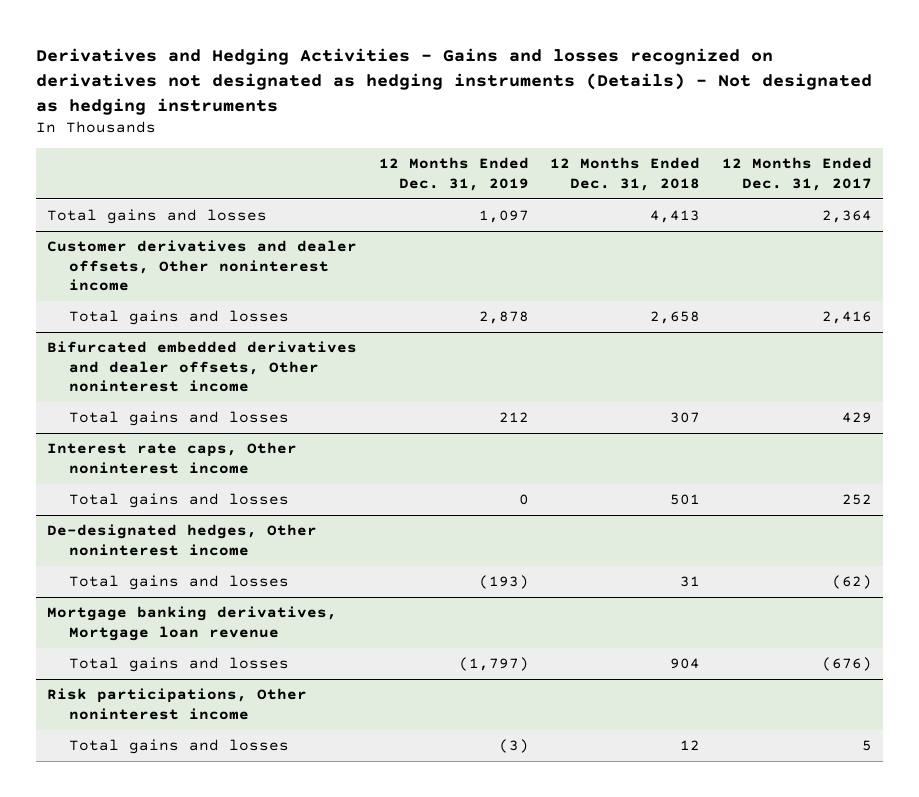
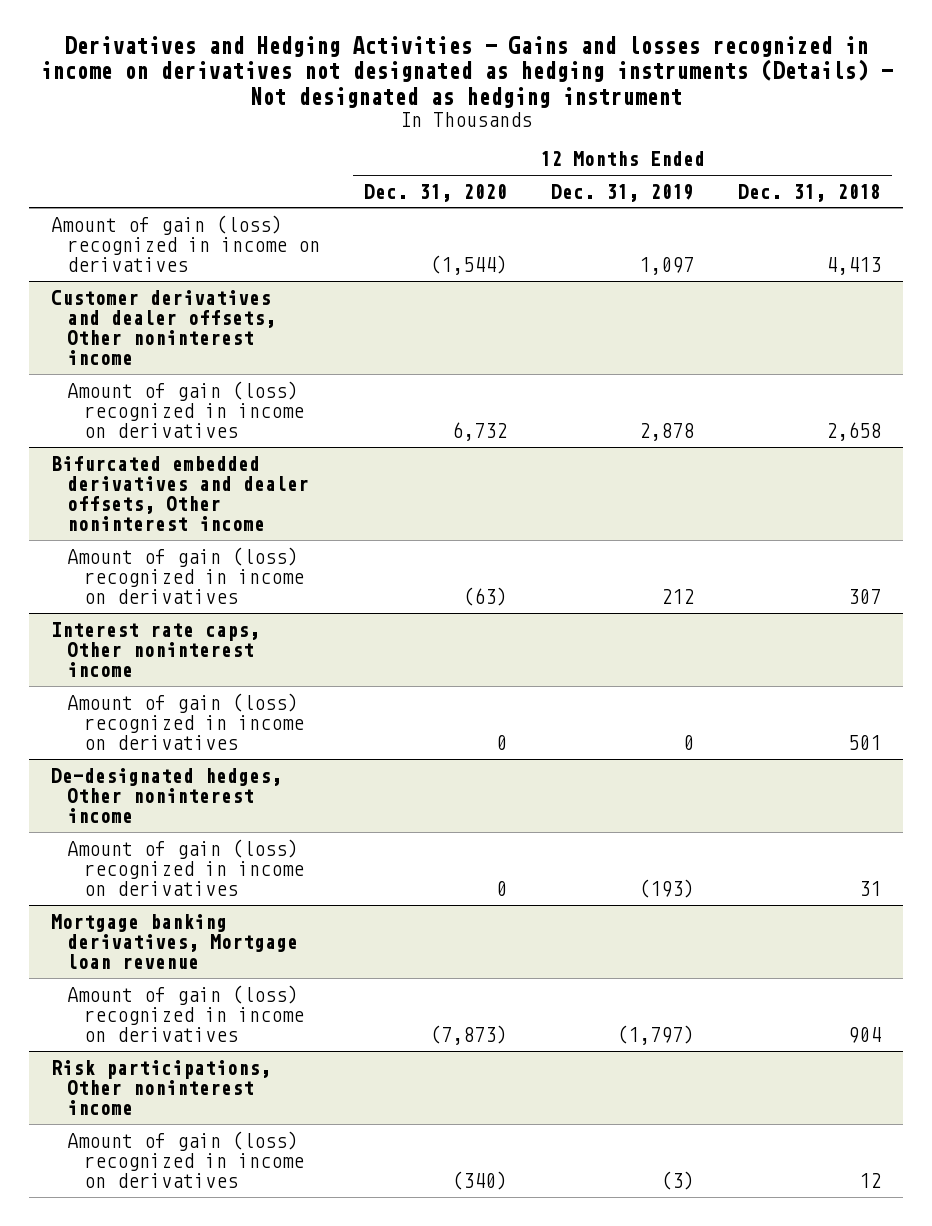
[36,48,873,115] Derivatives and Hedging Activities - Gains and losses recognized on derivatives not designated as hedging instruments (Details) - Not designated as hedging instruments -> [40,36,894,108] Derivatives and Hedging Activities - Gains and losses recognized in income on derivatives not designated as hedging instruments (Details) - Not designated as hedging instrument
[721,157,872,191] 12 Months Ended Dec. 31, 2017 -> none
none -> [364,183,508,202] Dec. 31, 2020
[47,209,268,225] Total gains and losses -> [50,214,321,272] Amount of gain (loss) recognized in income on derivatives
[69,310,290,326] Total gains and losses -> [67,380,304,438] Amount of gain (loss) recognized in income on derivatives
[69,411,290,427] Total gains and losses -> [67,546,304,604] Amount of gain (loss) recognized in income on derivatives
[69,493,290,509] Total gains and losses -> [67,692,304,750] Amount of gain (loss) recognized in income on derivatives
[69,575,290,591] Total gains and losses -> [67,838,304,896] Amount of gain (loss) recognized in income on derivatives
[69,657,290,673] Total gains and losses -> [67,984,304,1042] Amount of gain (loss) recognized in income on derivatives
[69,739,290,755] Total gains and losses -> [67,1130,304,1188] Amount of gain (loss) recognized in income on derivatives

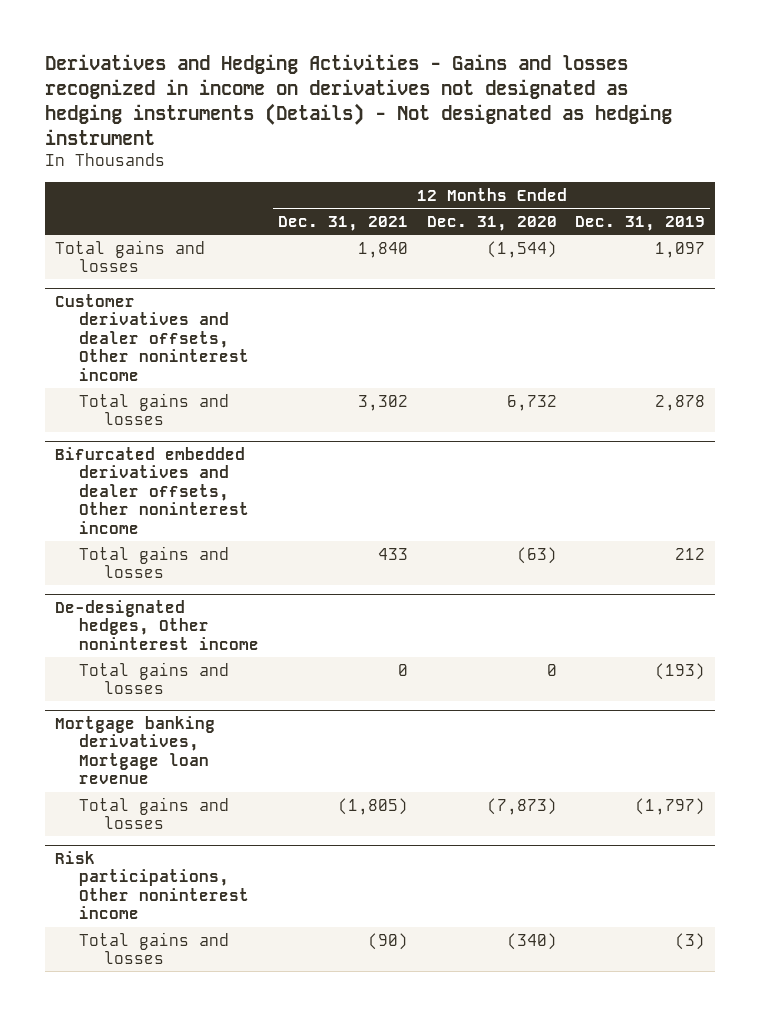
[738,183,882,202] Dec. 31, 2018 -> none
none -> [277,215,408,231] Dec. 31, 2021
[50,214,321,272] Amount of gain (loss) recognized in income on derivatives -> [54,239,205,273] Total gains and losses
[67,380,304,438] Amount of gain (loss) recognized in income on derivatives -> [79,392,230,426] Total gains and losses
[50,621,260,677] Interest rate caps, Other noninterest income -> none
[67,692,304,750] Amount of gain (loss) recognized in income on derivatives -> none
[67,546,304,604] Amount of gain (loss) recognized in income on derivatives -> [79,545,230,579] Total gains and losses
[67,838,304,896] Amount of gain (loss) recognized in income on derivatives -> [79,661,230,695] Total gains and losses
[67,984,304,1042] Amount of gain (loss) recognized in income on derivatives -> [79,796,230,830] Total gains and losses
[67,1130,304,1188] Amount of gain (loss) recognized in income on derivatives -> [79,931,230,965] Total gains and losses

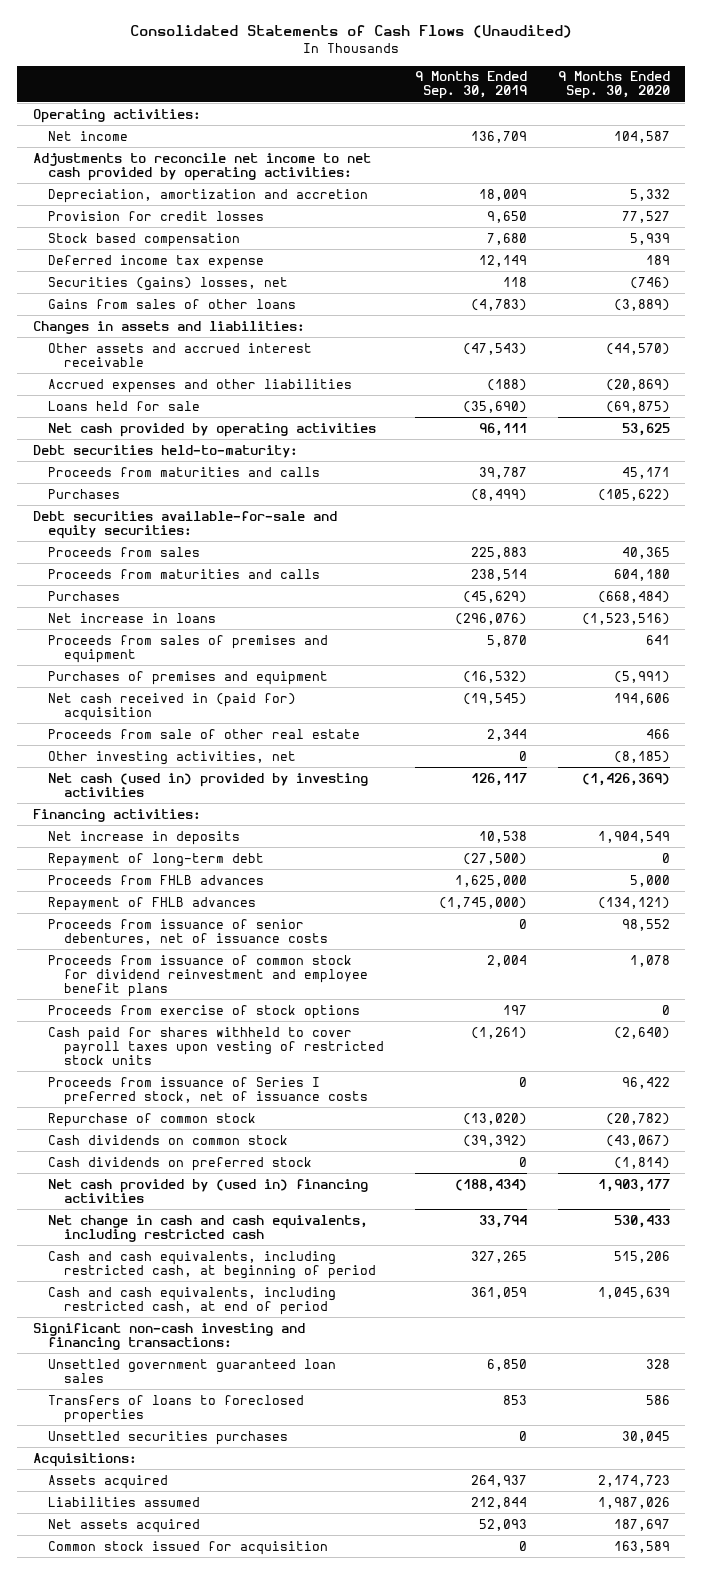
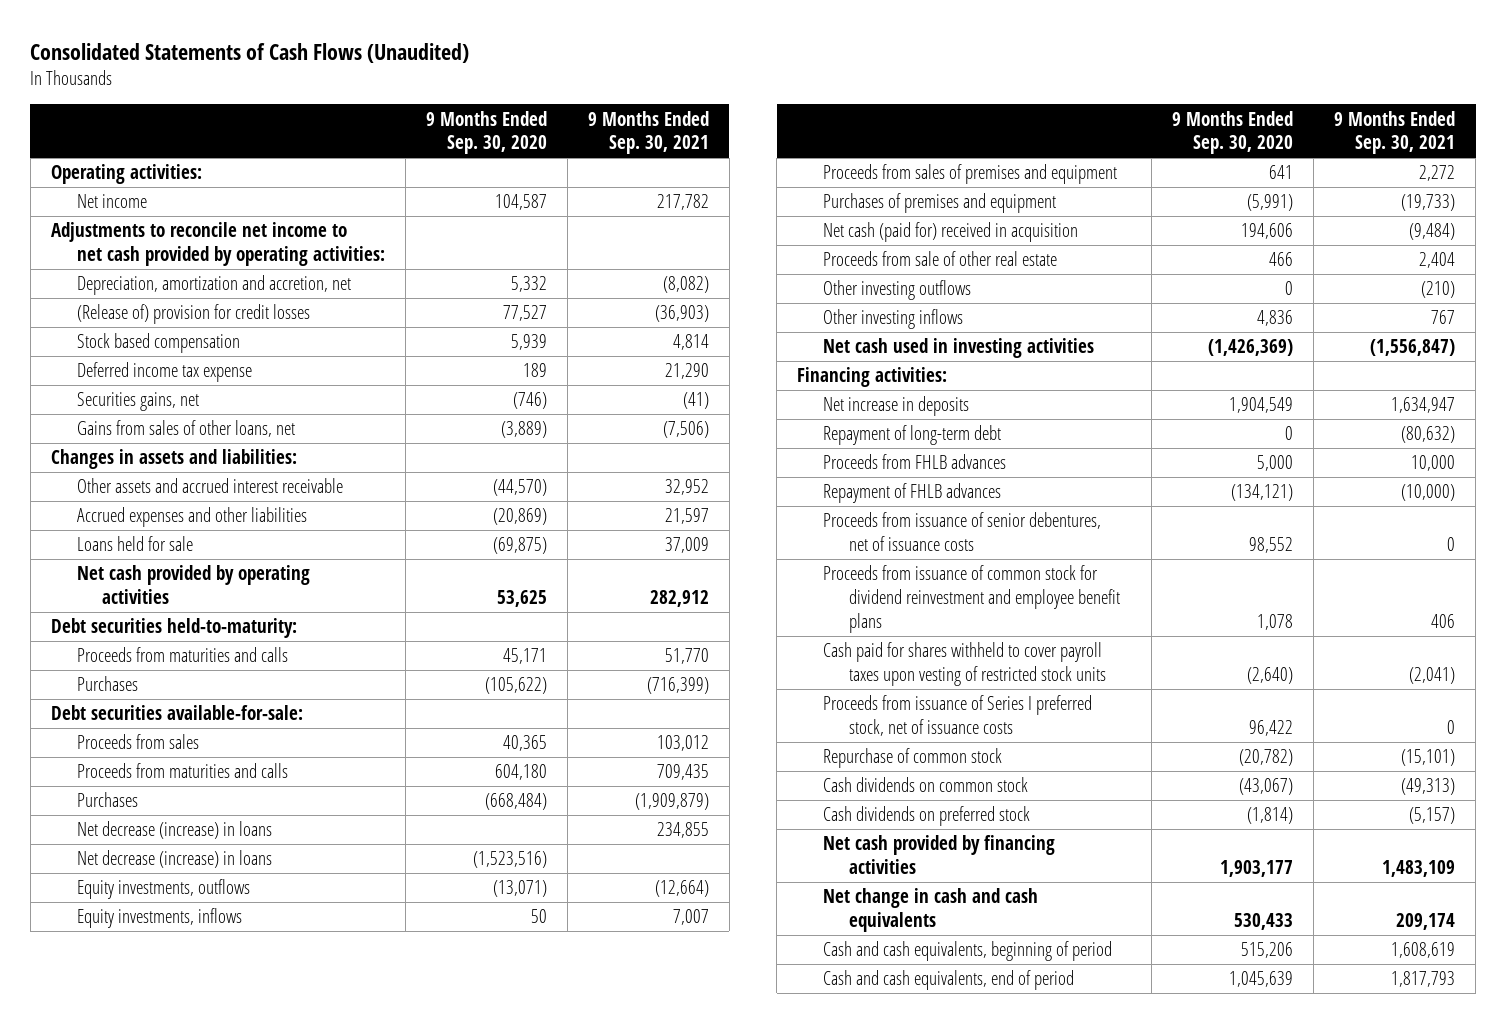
[414,71,527,100] 9 Months Ended Sep. 30, 2019 -> none
none -> [587,110,709,155] 9 Months Ended Sep. 30, 2021
[48,188,369,203] Depreciation, amortization and accretion -> [76,275,351,296] Depreciation, amortization and accretion, net
[48,210,265,221] Provision for credit losses -> [76,304,310,325] (Release of) provision for credit losses
[48,276,289,291] Securities (gains) losses, net -> [76,392,199,412] Securities gains, net
[48,298,297,309] Gains from sales of other loans -> [76,420,295,438] Gains from sales of other loans, net
[32,510,337,539] Debt securities available-for-sale and equity securities: -> [50,705,303,721] Debt securities available-for-sale:
none -> [76,821,272,840] Net decrease (increase) in loans
[48,612,217,623] Net increase in loans -> [76,850,272,869] Net decrease (increase) in loans
none -> [76,879,250,900] Equity investments, outflows
none -> [76,908,242,929] Equity investments, inflows
[48,692,297,721] Net cash received in (paid for) acquisition -> [823,222,1079,243] Net cash (paid for) received in acquisition
[48,750,297,765] Other investing activities, net -> none
none -> [823,280,972,301] Other investing outflows
none -> [823,309,964,330] Other investing inflows
[48,772,369,797] Net cash (used in) provided by investing activities -> [823,338,1095,359] Net cash used in investing activities
[48,1004,361,1019] Proceeds from exercise of stock options -> none
[32,1322,305,1350] Significant non-cash investing and financing transactions: -> none
[48,1358,337,1383] Unsettled government guaranteed loan sales -> none
[48,1394,305,1423] Transfers of loans to foreclosed properties -> none
[48,1430,289,1445] Unsettled securities purchases -> none
[32,1452,137,1467] Acquisitions: -> none
[48,1474,169,1489] Assets acquired -> none
[48,1496,201,1507] Liabilities assumed -> none
[48,1518,201,1533] Net assets acquired -> none
[48,1540,329,1555] Common stock issued for acquisition -> none
[48,1178,369,1203] Net cash provided by (used in) financing activities -> [823,835,1056,875] Net cash provided by financing activities
[48,1214,369,1242] Net change in cash and cash equivalents, including restricted cash -> [823,888,1039,933] Net change in cash and cash equivalents
[48,1250,376,1279] Cash and cash equivalents, including restricted cash, at beginning of period -> [823,941,1113,962] Cash and cash equivalents, beginning of period
[48,1286,337,1315] Cash and cash equivalents, including restricted cash, at end of period -> [823,970,1075,991] Cash and cash equivalents, end of period

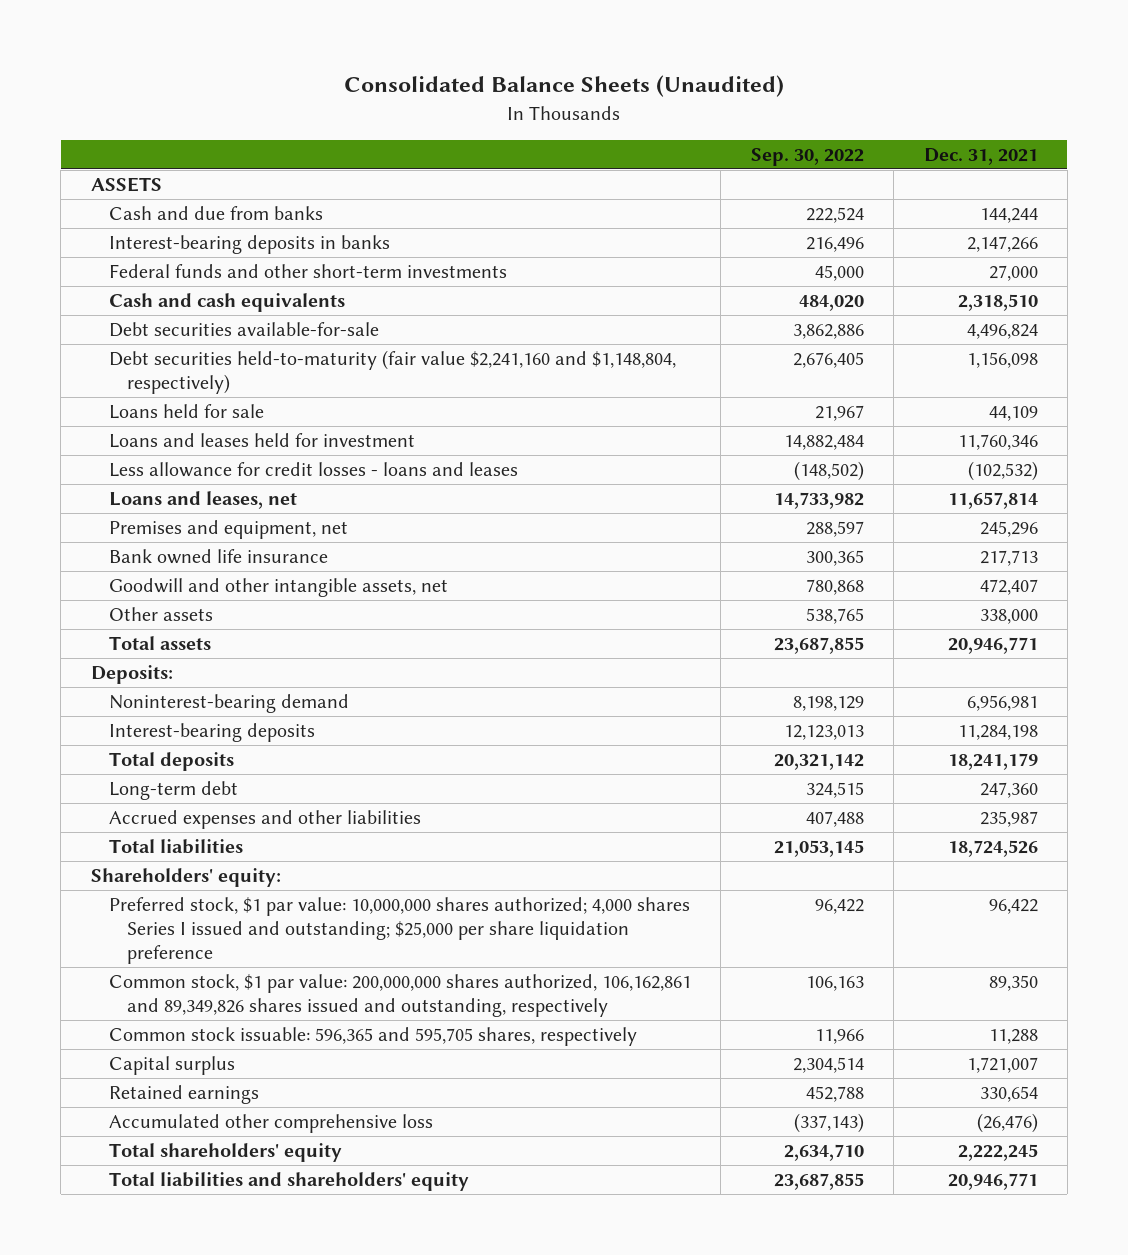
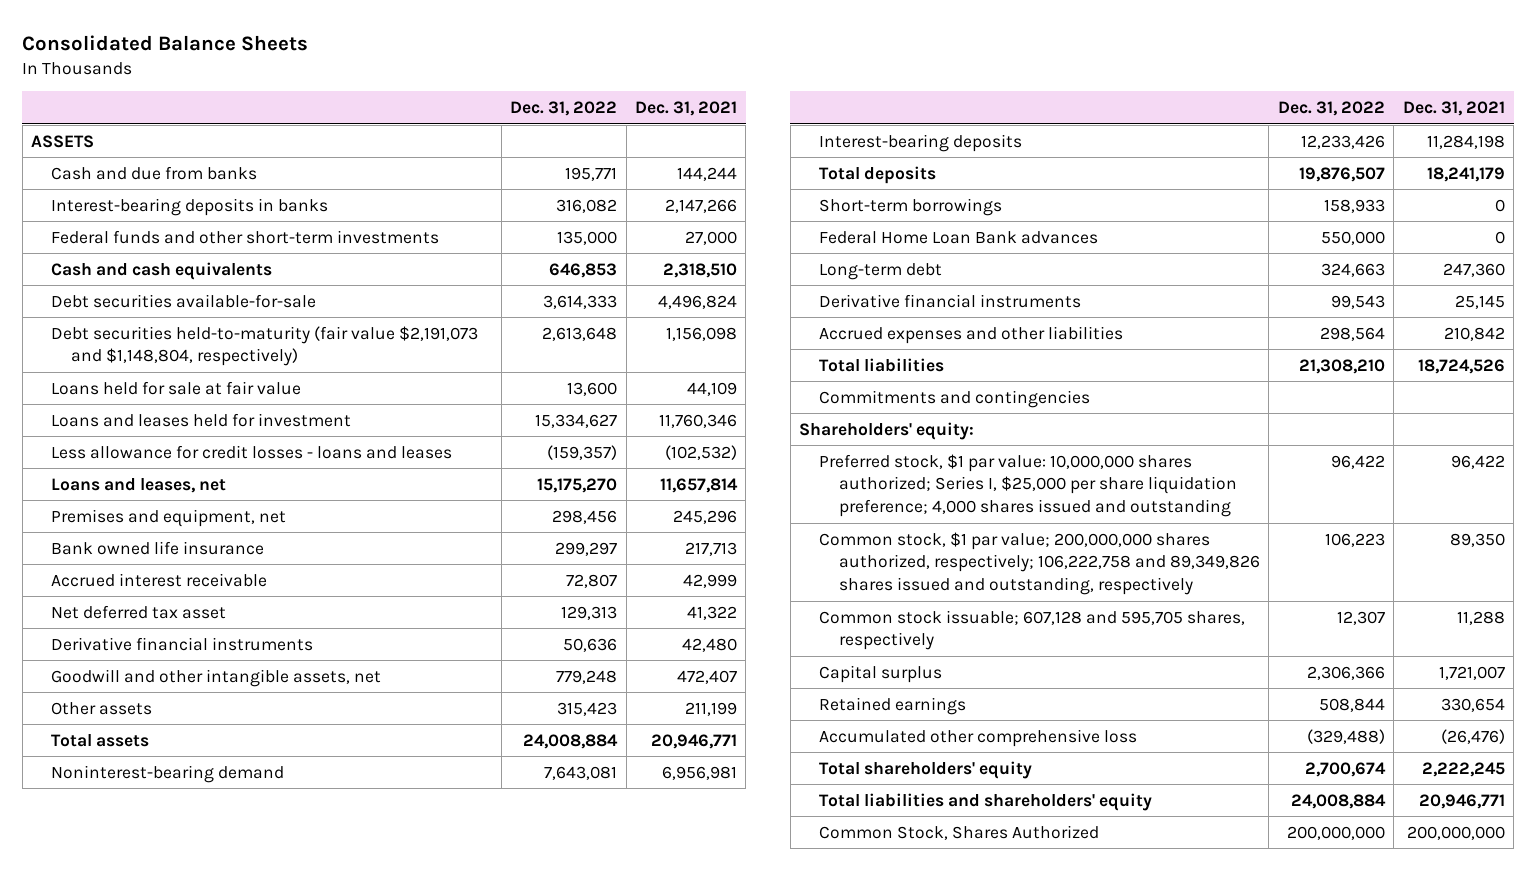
[344,75,785,98] Consolidated Balance Sheets (Unaudited) -> [22,34,309,51] Consolidated Balance Sheets
[750,147,864,166] Sep. 30, 2022 -> none
none -> [510,101,618,117] Dec. 31, 2022
[108,350,676,395] Debt securities held-to-maturity (fair value $2,241,160 and $1,148,804, respectively) -> [51,325,479,367] Debt securities held-to-maturity (fair value $2,191,073 and $1,148,804, respectively)
[108,404,264,420] Loans held for sale -> [51,380,302,395] Loans held for sale at fair value
none -> [51,572,268,587] Accrued interest receivable
none -> [51,604,227,619] Net deferred tax asset
none -> [51,636,314,651] Derivative financial instruments
[979,609,1038,625] 338,000 -> [684,701,737,716] 211,199
[90,665,173,685] Deposits: -> none
none -> [819,197,1003,216] Short-term borrowings
none -> [819,230,1099,244] Federal Home Loan Bank advances
none -> [819,293,1082,308] Derivative financial instruments
[979,811,1038,828] 235,987 -> [1443,326,1505,341] 210,842
none -> [819,389,1091,408] Commitments and contingencies
[108,897,690,965] Preferred stock, $1 par value: 10,000,000 shares authorized; 4,000 shares Series I issued and outstanding; $25,000 per share liquidation preference -> [819,453,1238,518] Preferred stock, $1 par value: 10,000,000 shares authorized; Series I, $25,000 per share liquidation preference; 4,000 shares issued and outstanding
[108,974,691,1018] Common stock, $1 par value: 200,000,000 shares authorized, 106,162,861 and 89,349,826 shares issued and outstanding, respectively -> [819,531,1261,596] Common stock, $1 par value; 200,000,000 shares authorized, respectively; 106,222,758 and 89,349,826 shares issued and outstanding, respectively
[108,1027,637,1047] Common stock issuable: 596,365 and 595,705 shares, respectively -> [819,609,1246,651] Common stock issuable; 607,128 and 595,705 shares, respectively
none -> [819,824,1100,840] Common Stock, Shares Authorized

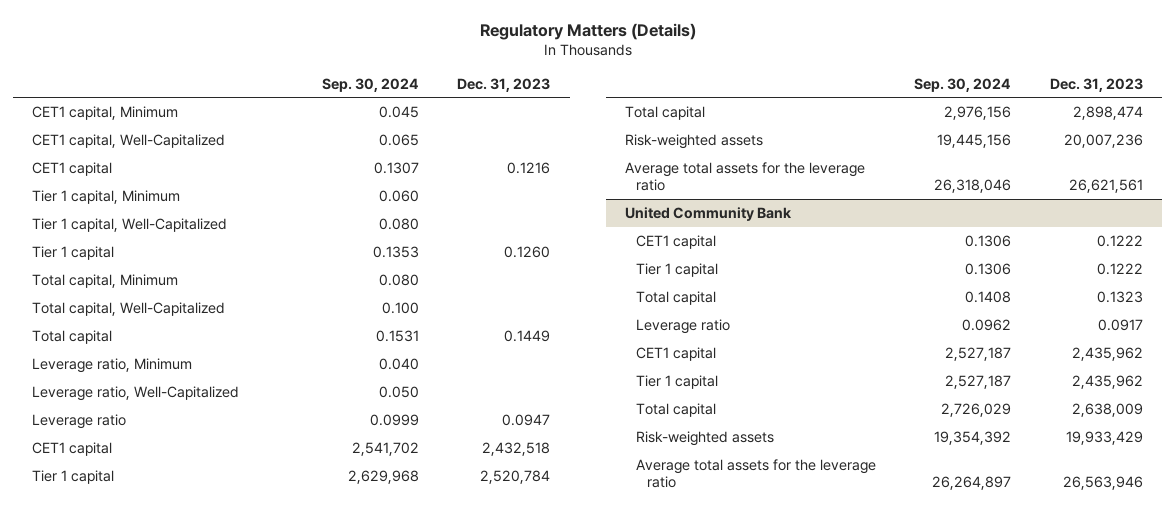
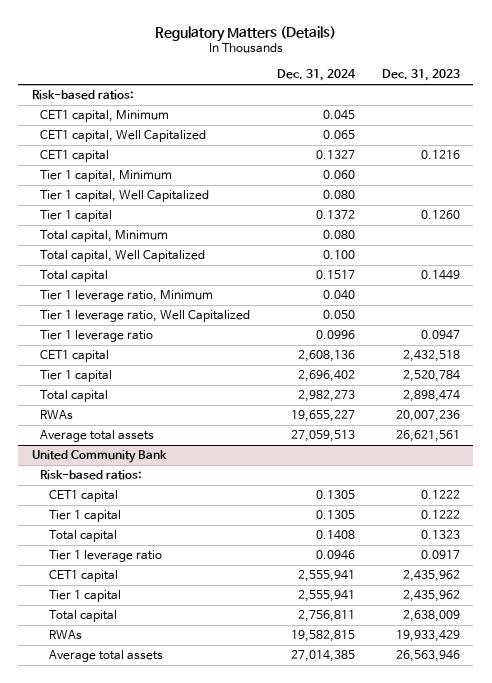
[321,77,419,92] Sep. 30, 2024 -> none
none -> [277,69,357,82] Dec. 31, 2024
none -> [31,90,134,101] Risk-based ratios:
[32,134,226,149] CET1 capital, Well-Capitalized -> [40,130,207,143] CET1 capital, Well Capitalized
[32,218,228,233] Tier 1 capital, Well-Capitalized -> [40,190,210,203] Tier 1 capital, Well Capitalized
[32,302,226,317] Total capital, Well-Capitalized -> [40,250,206,263] Total capital, Well Capitalized
[32,358,193,374] Leverage ratio, Minimum -> [40,290,214,303] Tier 1 leverage ratio, Minimum
[32,386,240,402] Leverage ratio, Well-Capitalized -> [40,310,251,323] Tier 1 leverage ratio, Well Capitalized
[32,414,127,430] Leverage ratio -> [40,330,154,343] Tier 1 leverage ratio
[624,134,763,150] Risk-weighted assets -> [40,410,74,421] RWAs
[624,162,865,192] Average total assets for the leverage ratio -> [40,430,155,443] Average total assets
none -> [40,470,143,481] Risk-based ratios:
[635,319,730,335] Leverage ratio -> [49,550,163,563] Tier 1 leverage ratio
[635,431,774,447] Risk-weighted assets -> [49,630,83,641] RWAs
[635,459,876,489] Average total assets for the leverage ratio -> [49,650,164,663] Average total assets

